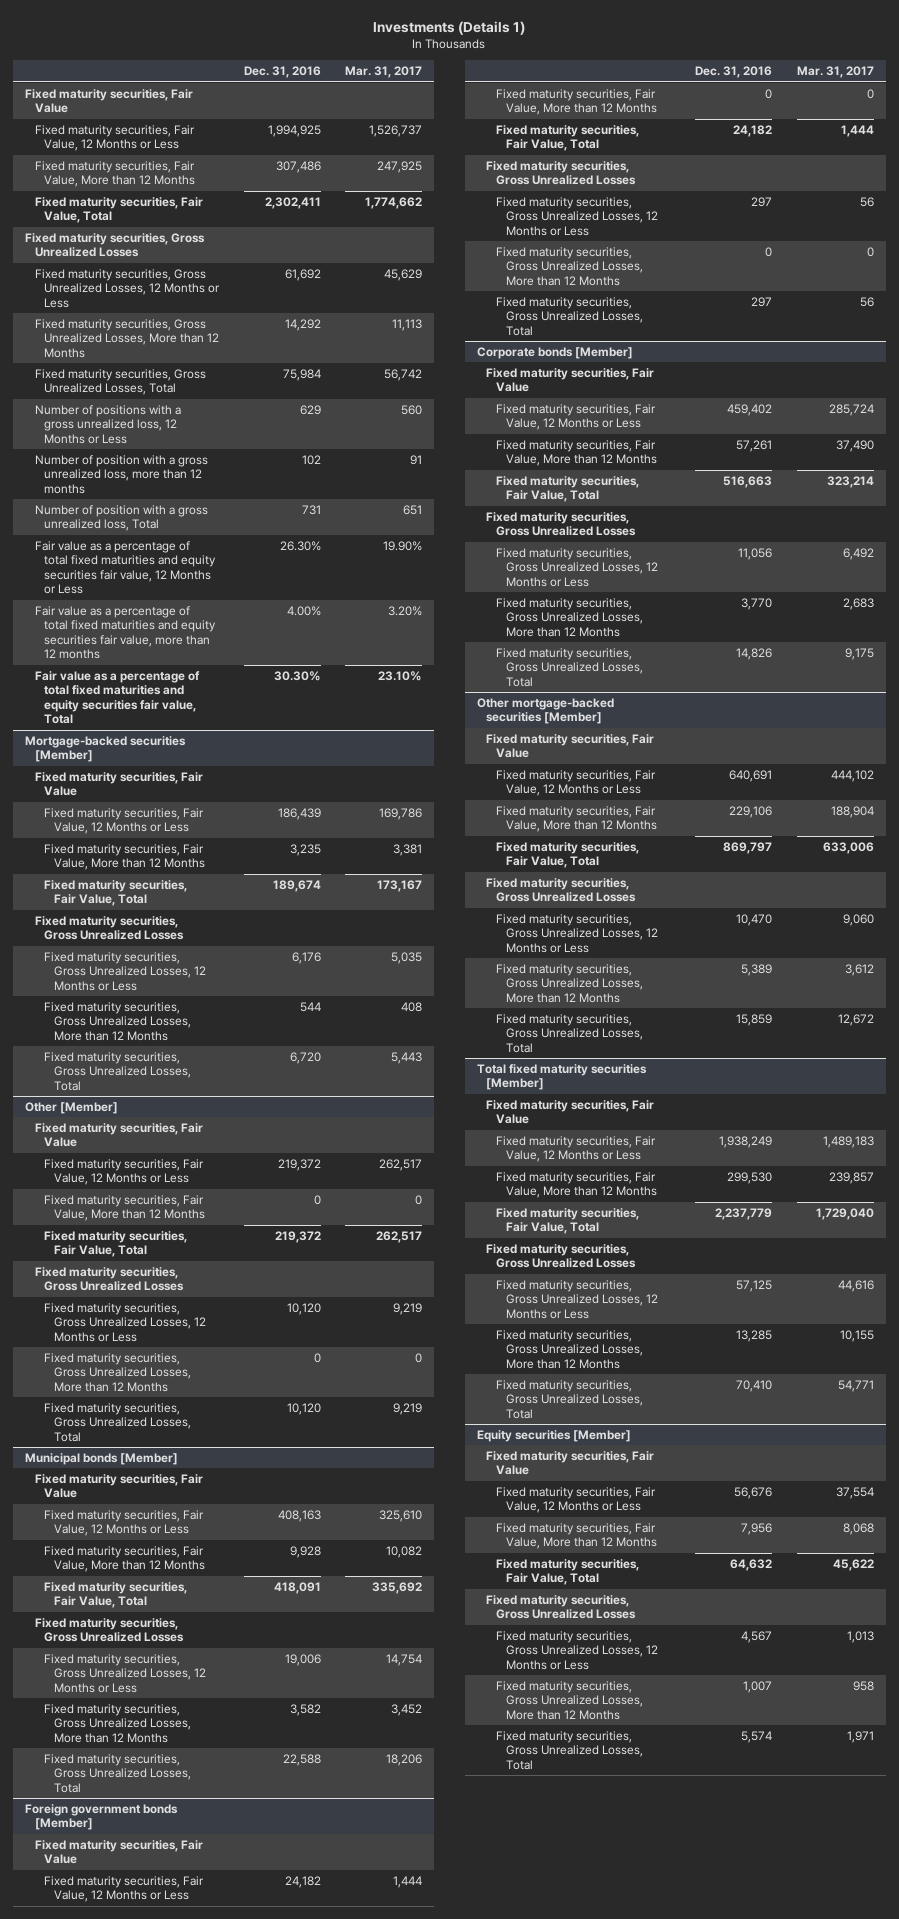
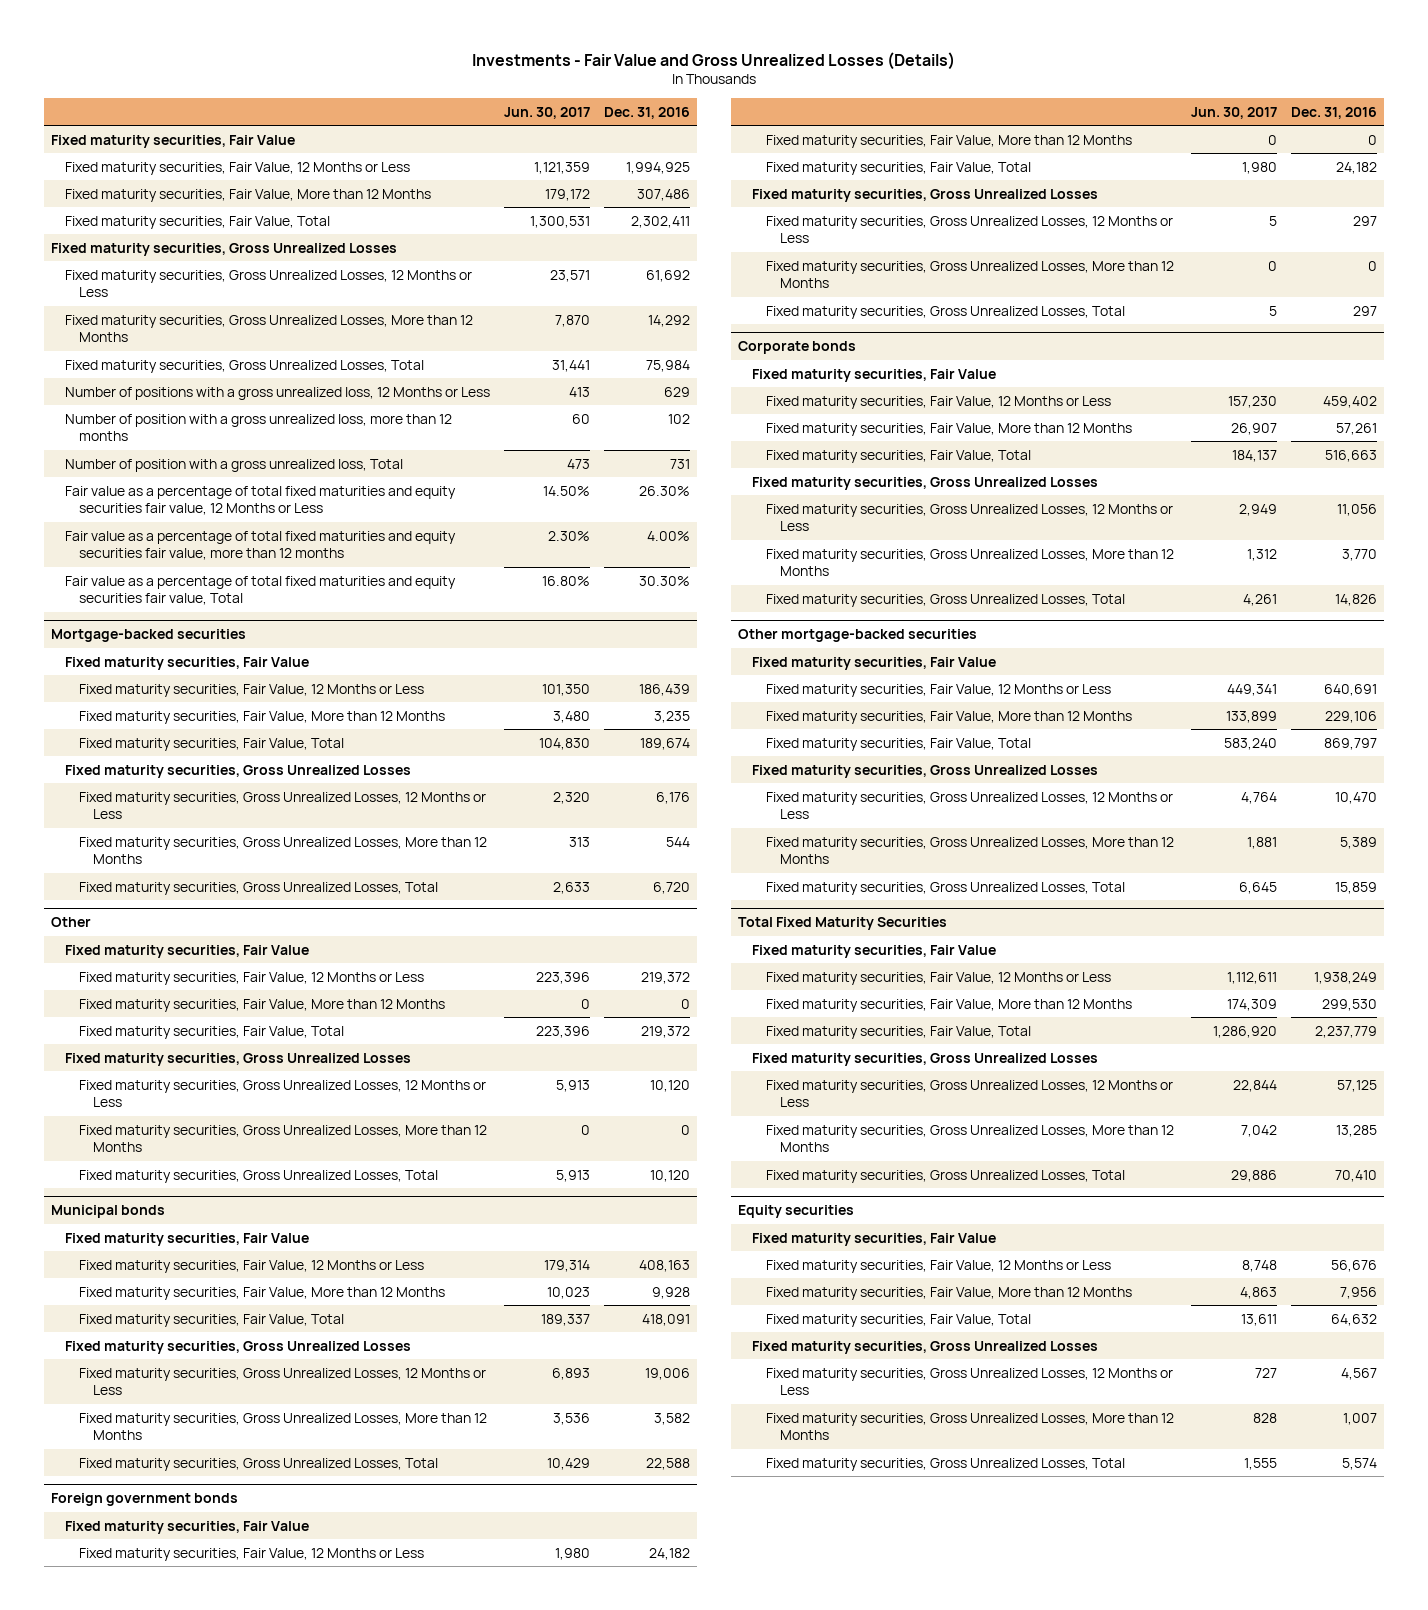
[373,20,526,35] Investments (Details 1) -> [472,51,956,70] Investments - Fair Value and Gross Unrealized Losses (Details)
[344,66,422,79] Mar. 31, 2017 -> none
none -> [504,106,591,119] Jun. 30, 2017
[24,735,186,763] Mortgage-backed securities [Member] -> [51,629,247,643] Mortgage-backed securities
[24,1101,118,1114] Other [Member] -> [51,917,92,928] Other
[24,1452,178,1465] Municipal bonds [Member] -> [51,1205,166,1219] Municipal bonds
[24,1803,178,1831] Foreign government bonds [Member] -> [51,1493,239,1507] Foreign government bonds
[476,346,633,359] Corporate bonds [Member] -> [738,341,857,355] Corporate bonds
[476,697,614,725] Other mortgage-backed securities [Member] -> [738,629,978,643] Other mortgage-backed securities
[476,1063,647,1091] Total fixed maturity securities [Member] -> [738,917,948,931] Total Fixed Maturity Securities
[476,1429,631,1442] Equity securities [Member] -> [738,1205,855,1219] Equity securities

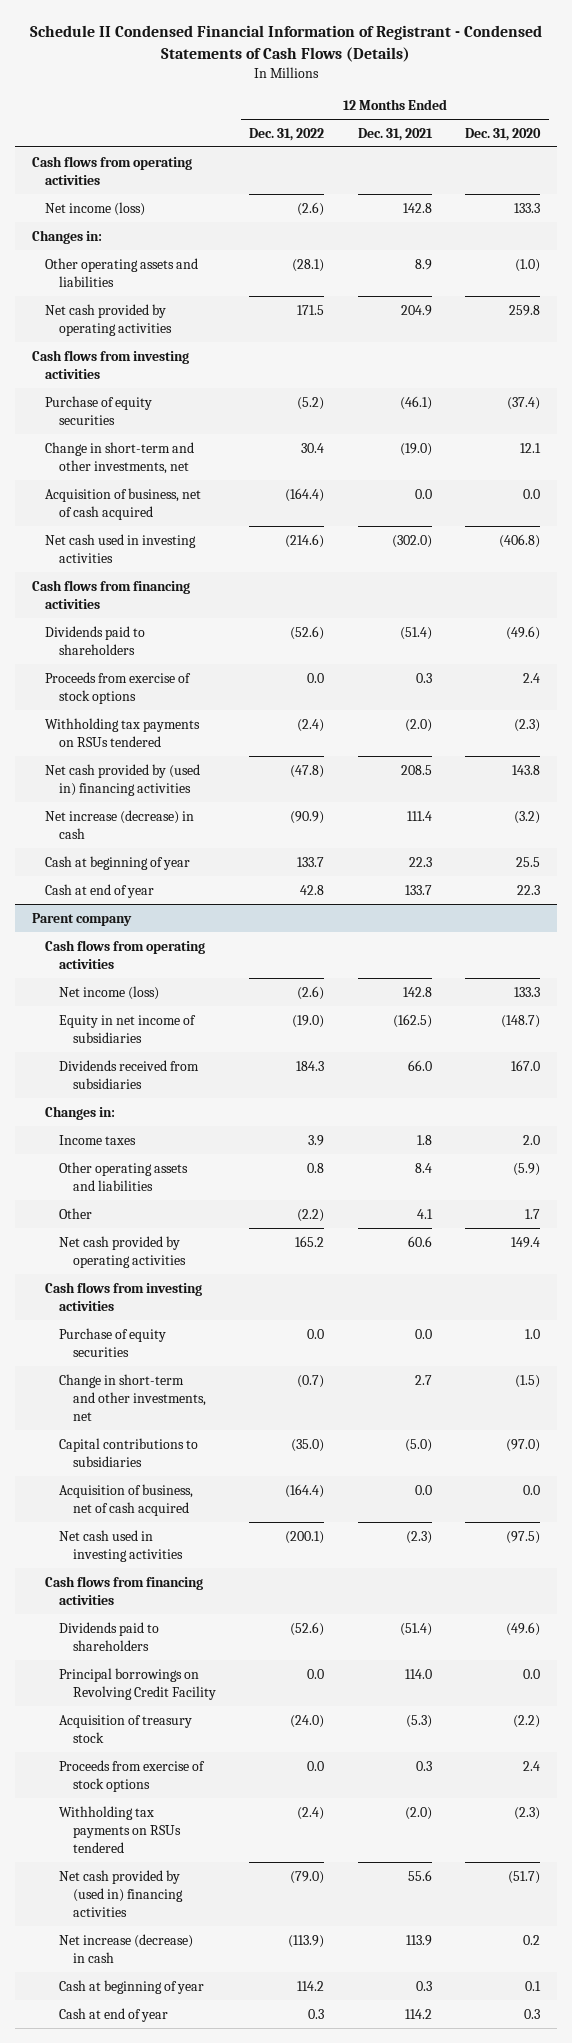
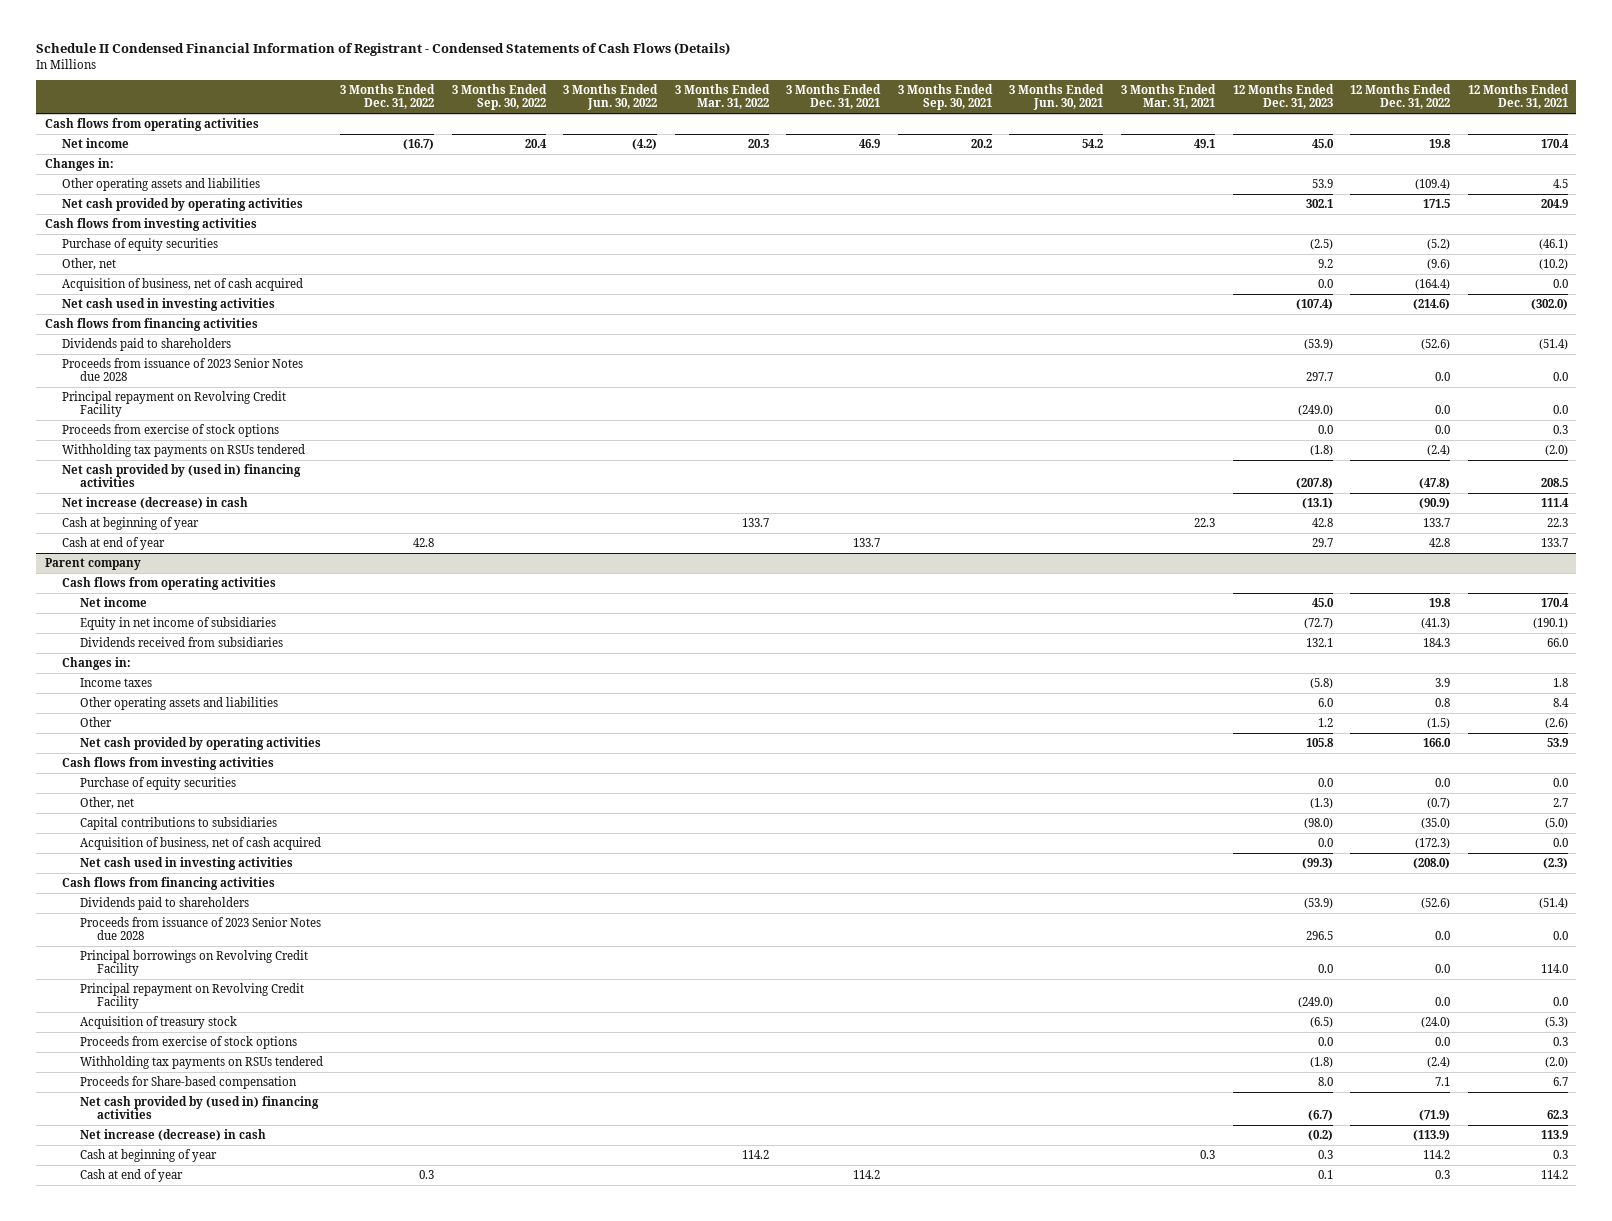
[465,127,542,141] Dec. 31, 2020 -> none
none -> [340,84,436,110] 3 Months Ended Dec. 31, 2022
none -> [451,84,547,111] 3 Months Ended Sep. 30, 2022
none -> [563,84,659,111] 3 Months Ended Jun. 30, 2022
none -> [674,84,770,110] 3 Months Ended Mar. 31, 2022
none -> [786,84,882,110] 3 Months Ended Dec. 31, 2021
none -> [897,84,993,111] 3 Months Ended Sep. 30, 2021
none -> [1009,84,1105,111] 3 Months Ended Jun. 30, 2021
none -> [1121,84,1217,110] 3 Months Ended Mar. 31, 2021
none -> [1232,84,1334,110] 12 Months Ended Dec. 31, 2023
[45,201,146,216] Net income (loss) -> [62,138,130,149] Net income
[297,201,325,216] (2.6) -> [1429,139,1452,149] 19.8
[402,202,432,213] 142.8 -> [1540,139,1569,149] 170.4
[292,258,325,272] (28.1) -> [1415,179,1451,191] (109.4)
[414,258,432,270] 8.9 -> [1552,179,1568,189] 4.5
[45,441,195,474] Change in short-term and other investments, net -> [62,258,117,271] Other, net
[301,442,325,453] 30.4 -> [1427,259,1451,271] (9.6)
[399,442,432,456] (19.0) -> [1538,259,1568,271] (10.2)
none -> [62,358,304,382] Proceeds from issuance of 2023 Senior Notes due 2028
none -> [62,391,287,418] Principal repayment on Revolving Credit Facility
[59,985,160,1000] Net income (loss) -> [79,597,147,608] Net income
[297,985,325,1000] (2.6) -> [1429,598,1452,608] 19.8
[402,986,432,997] 142.8 -> [1540,598,1569,608] 170.4
[292,1014,325,1028] (19.0) -> [1421,618,1451,630] (41.3)
[392,1013,432,1028] (162.5) -> [1532,618,1568,630] (190.1)
[297,1208,325,1222] (2.2) -> [1427,718,1451,730] (1.5)
[416,1208,433,1219] 4.1 -> [1544,718,1568,730] (2.6)
[295,1235,325,1247] 165.2 -> [1423,738,1452,748] 166.0
[407,1235,432,1247] 60.6 -> [1546,738,1568,748] 53.9
[59,1373,206,1421] Change in short-term and other investments, net -> [79,797,134,810] Other, net
[285,1483,325,1498] (164.4) -> [1415,838,1451,850] (172.3)
[285,1530,325,1544] (200.1) -> [1413,858,1451,870] (208.0)
none -> [79,917,321,941] Proceeds from issuance of 2023 Senior Notes due 2028
none -> [79,983,304,1010] Principal repayment on Revolving Credit Facility
none -> [79,1076,297,1090] Proceeds for Share-based compensation
[290,1870,325,1884] (79.0) -> [1419,1110,1451,1122] (71.9)
[407,1869,432,1881] 55.6 -> [1546,1110,1568,1120] 62.3

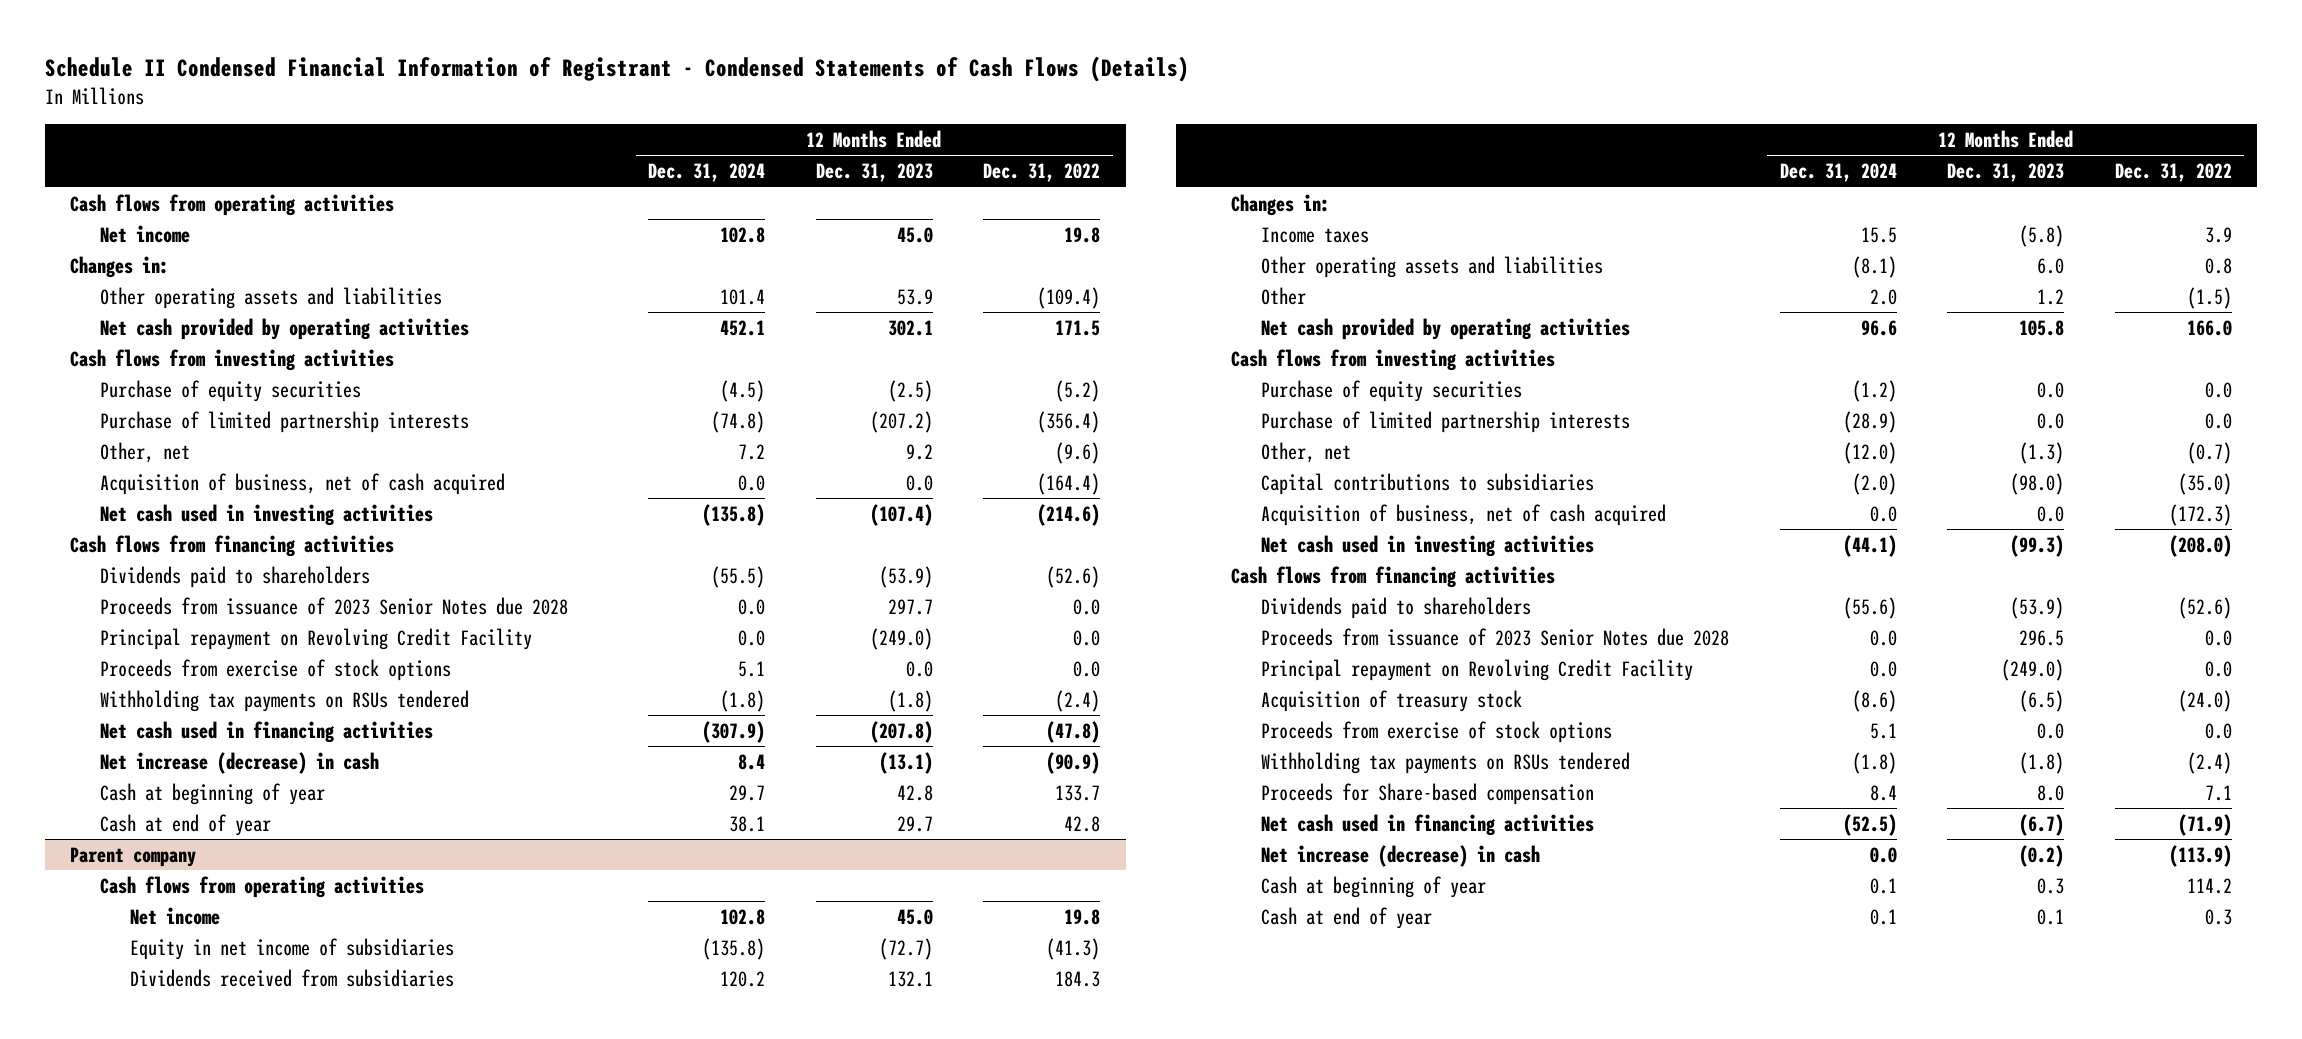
[340,84,436,110] 3 Months Ended Dec. 31, 2022 -> none
[451,84,547,111] 3 Months Ended Sep. 30, 2022 -> none
[563,84,659,111] 3 Months Ended Jun. 30, 2022 -> none
[674,84,770,110] 3 Months Ended Mar. 31, 2022 -> none
[786,84,882,110] 3 Months Ended Dec. 31, 2021 -> none
[897,84,993,111] 3 Months Ended Sep. 30, 2021 -> none
[1009,84,1105,111] 3 Months Ended Jun. 30, 2021 -> none
[1121,84,1217,110] 3 Months Ended Mar. 31, 2021 -> none
[1467,84,1569,110] 12 Months Ended Dec. 31, 2021 -> none
none -> [648,163,766,183] Dec. 31, 2024
none -> [100,410,470,433] Purchase of limited partnership interests
[62,464,302,488] Net cash provided by (used in) financing activities -> [100,720,434,743] Net cash used in financing activities
none -> [1261,410,1631,433] Purchase of limited partnership interests
[79,950,308,977] Principal borrowings on Revolving Credit Facility -> none
[79,1096,319,1120] Net cash provided by (used in) financing activities -> [1261,813,1595,836] Net cash used in financing activities

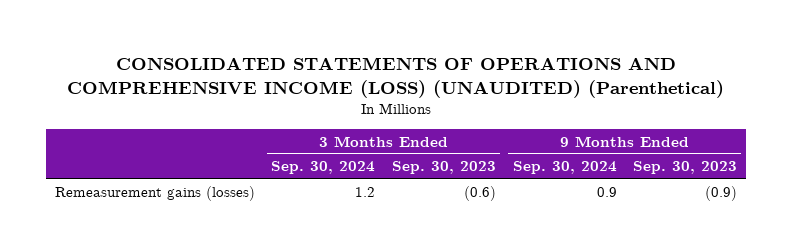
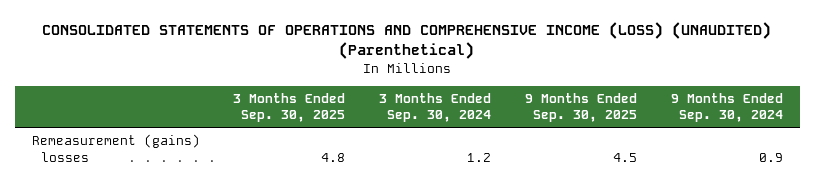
[391,161,496,175] Sep. 30, 2023 -> none
[633,161,738,175] Sep. 30, 2023 -> none
none -> [233,92,346,123] 3 Months Ended Sep. 30, 2025
none -> [524,92,637,123] 9 Months Ended Sep. 30, 2025
[54,185,255,201] Remeasurement gains (losses) -> [31,133,200,162] Remeasurement (gains) losses

